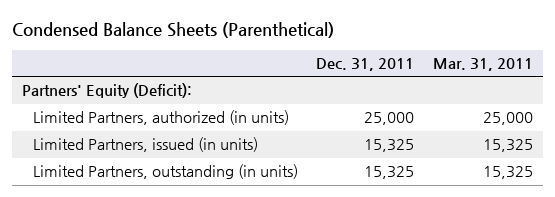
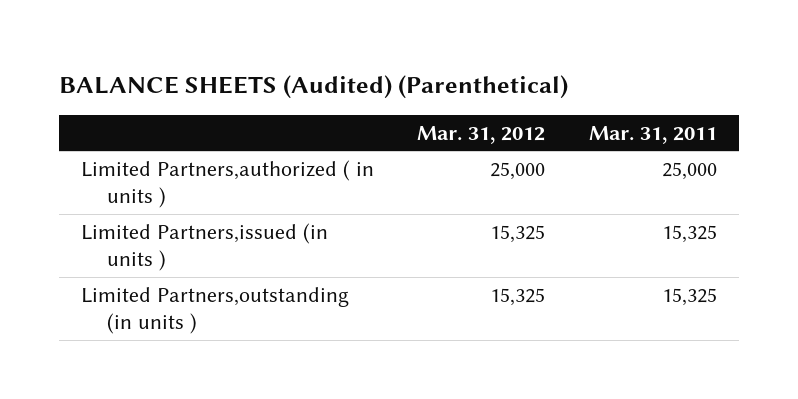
[12,22,335,39] Condensed Balance Sheets (Parenthetical) -> [59,74,569,99] BALANCE SHEETS (Audited) (Parenthetical)
[316,58,415,72] Dec. 31, 2011 -> none
none -> [417,125,546,144] Mar. 31, 2012
[21,83,192,99] Partners' Equity (Deficit): -> none
[32,110,289,126] Limited Partners, authorized (in units) -> [80,159,374,209] Limited Partners,authorized ( in units )
[32,137,258,153] Limited Partners, issued (in units) -> [80,222,328,272] Limited Partners,issued (in units )
[32,164,298,180] Limited Partners, outstanding (in units) -> [80,286,349,335] Limited Partners,outstanding (in units )

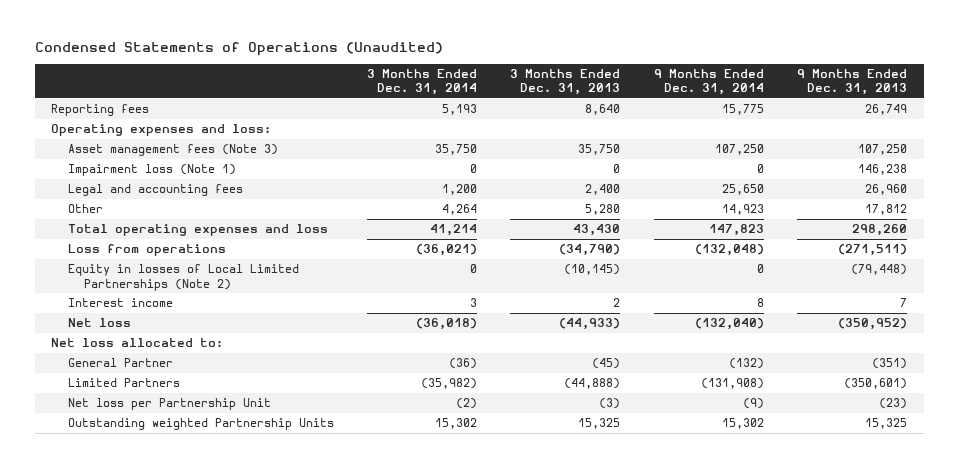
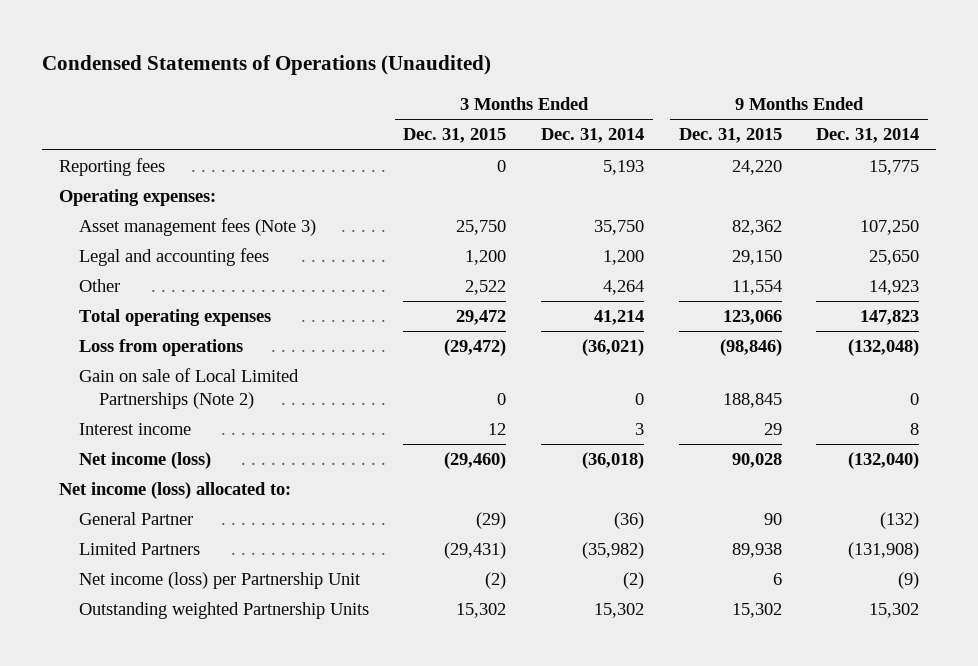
[510,68,621,96] 3 Months Ended Dec. 31, 2013 -> none
[797,68,908,96] 9 Months Ended Dec. 31, 2013 -> none
none -> [403,128,507,144] Dec. 31, 2015
none -> [678,128,782,144] Dec. 31, 2015
[51,124,272,137] Operating expenses and loss: -> [59,189,217,207] Operating expenses:
[67,164,236,177] Impairment loss (Note 1) -> none
[67,224,328,237] Total operating expenses and loss -> [78,309,271,327] Total operating expenses
[67,264,299,291] Equity in losses of Local Limited Partnerships (Note 2) -> [78,368,299,409] Gain on sale of Local Limited Partnerships (Note 2)
[67,318,131,328] Net loss -> [78,452,211,470] Net income (loss)
[51,338,224,348] Net loss allocated to: -> [59,482,292,500] Net income (loss) allocated to:
[67,398,271,411] Net loss per Partnership Unit -> [78,572,361,590] Net income (loss) per Partnership Unit

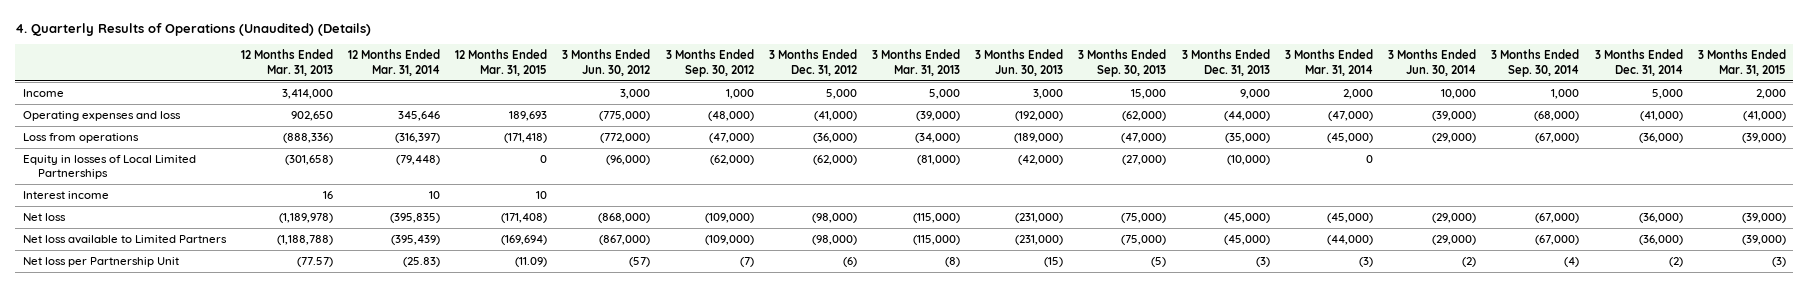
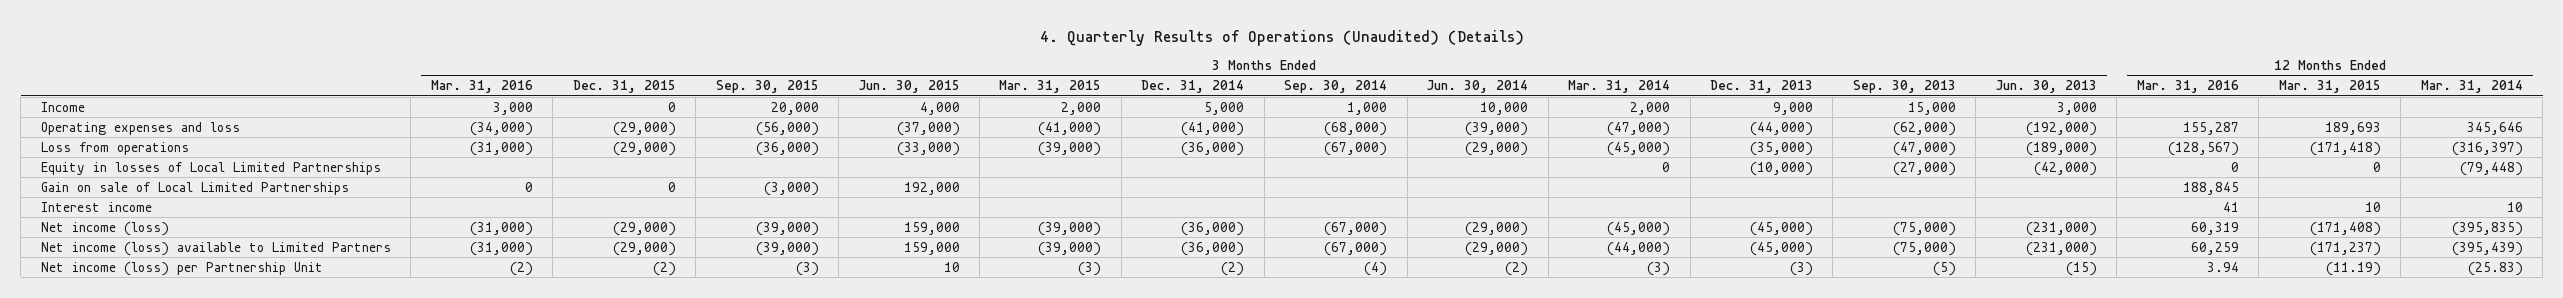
[240,49,333,76] 12 Months Ended Mar. 31, 2013 -> none
[562,49,651,76] 3 Months Ended Jun. 30, 2012 -> none
[665,49,754,77] 3 Months Ended Sep. 30, 2012 -> none
[768,49,857,76] 3 Months Ended Dec. 31, 2012 -> none
[872,49,961,76] 3 Months Ended Mar. 31, 2013 -> none
none -> [430,80,533,94] Mar. 31, 2016
none -> [572,80,676,94] Dec. 31, 2015
none -> [715,80,819,94] Sep. 30, 2015
none -> [858,80,960,94] Jun. 30, 2015
none -> [2136,80,2239,94] Mar. 31, 2016
none -> [40,181,349,195] Gain on sale of Local Limited Partnerships
[22,213,66,222] Net loss -> [40,221,169,236] Net income (loss)
[22,235,227,245] Net loss available to Limited Partners -> [40,241,391,256] Net income (loss) available to Limited Partners
[501,235,548,246] (169,694) -> [2309,241,2381,256] (171,237)
[22,257,179,268] Net loss per Partnership Unit -> [40,261,323,276] Net income (loss) per Partnership Unit
[515,257,548,268] (11.09) -> [2325,261,2381,276] (11.19)

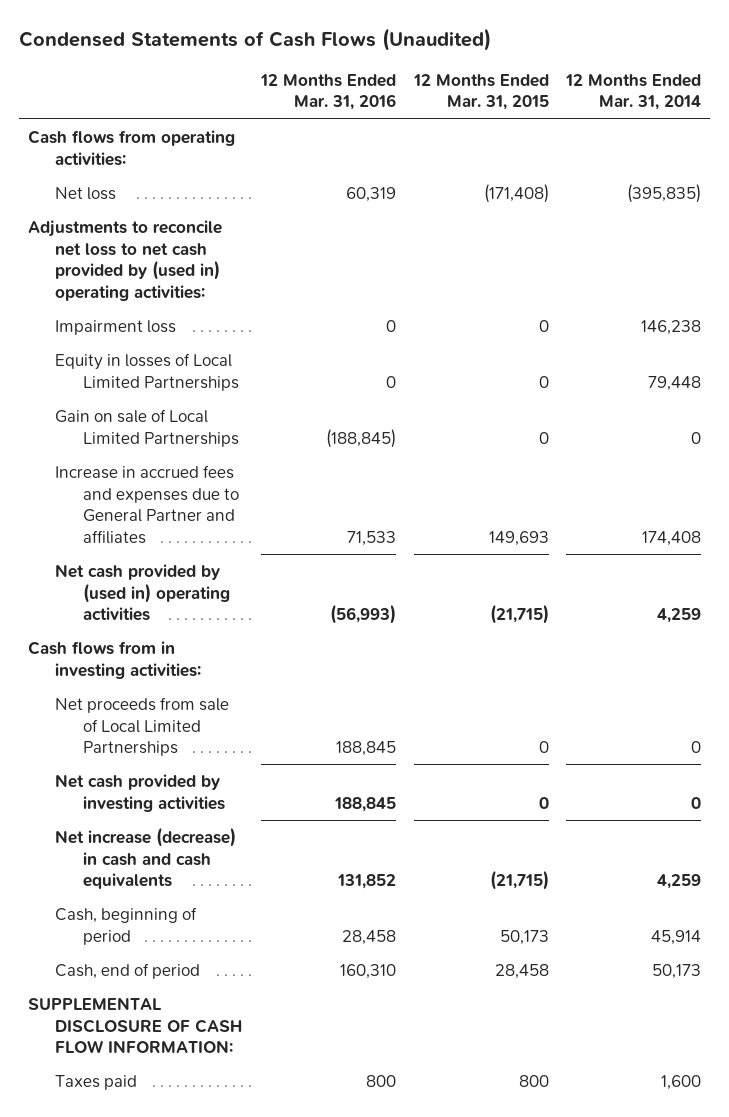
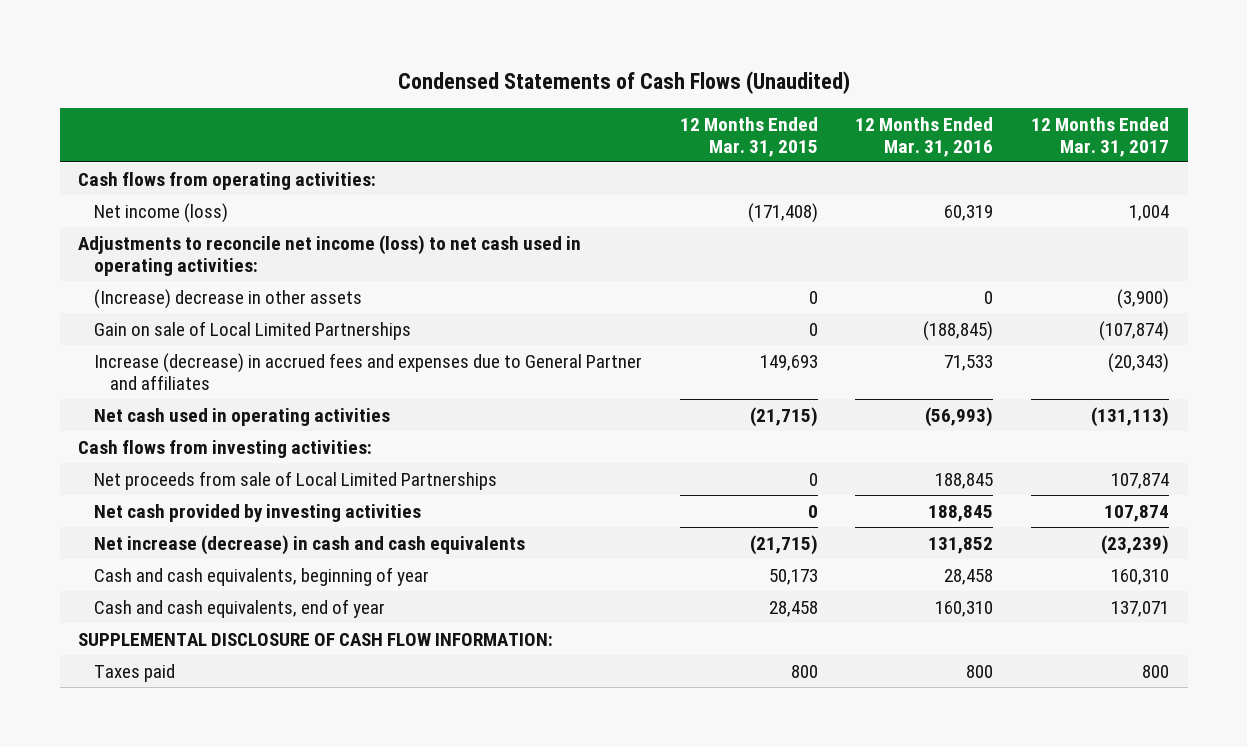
[565,73,702,111] 12 Months Ended Mar. 31, 2014 -> none
none -> [1030,116,1169,157] 12 Months Ended Mar. 31, 2017
[55,319,177,335] Impairment loss -> none
[55,352,239,391] Equity in losses of Local Limited Partnerships -> none
[55,186,117,200] Net loss -> [93,202,228,223] Net income (loss)
[27,219,222,301] Adjustments to reconcile net loss to net cash provided by (used in) operating activities: -> [78,234,582,276] Adjustments to reconcile net income (loss) to net cash used in operating activities:
none -> [93,288,362,309] (Increase) decrease in other assets
[55,464,239,544] Increase in accrued fees and expenses due to General Partner and affiliates -> [93,352,642,390] Increase (decrease) in accrued fees and expenses due to General Partner and affiliates
[55,563,230,622] Net cash provided by (used in) operating activities -> [93,407,390,426] Net cash used in operating activities
[27,640,202,679] Cash flows from in investing activities: -> [78,439,373,458] Cash flows from investing activities:
[55,906,198,945] Cash, beginning of period -> [93,566,429,586] Cash and cash equivalents, beginning of year
[55,962,201,979] Cash, end of period -> [93,598,385,618] Cash and cash equivalents, end of year

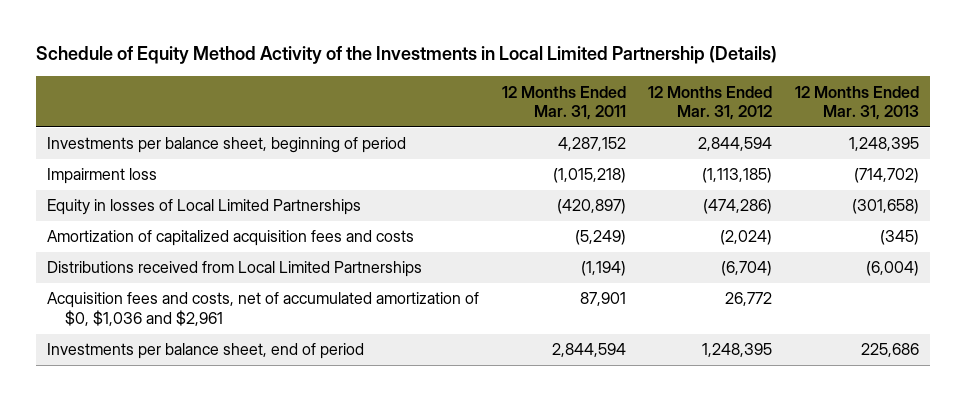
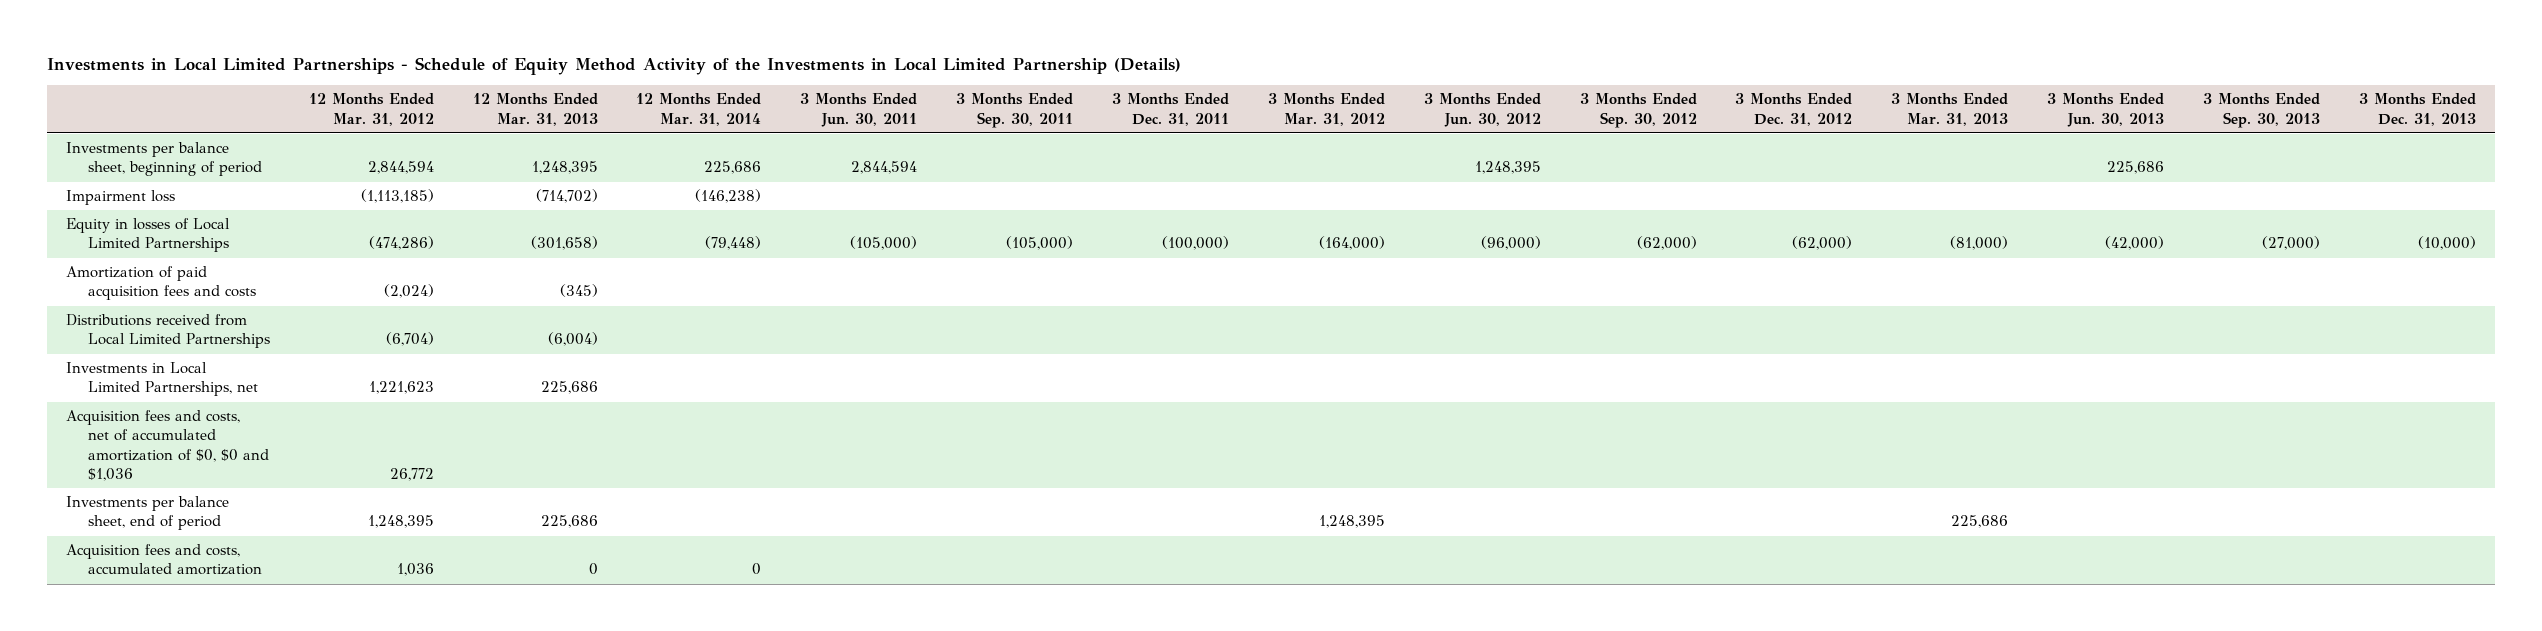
[35,46,777,65] Schedule of Equity Method Activity of the Investments in Local Limited Partnership (Details) -> [46,57,1181,76] Investments in Local Limited Partnerships - Schedule of Equity Method Activity of the Investments in Local Limited Partnership (Details)
[501,85,626,120] 12 Months Ended Mar. 31, 2011 -> none
none -> [636,93,762,126] 12 Months Ended Mar. 31, 2014
none -> [800,93,918,127] 3 Months Ended Jun. 30, 2011
none -> [956,93,1074,128] 3 Months Ended Sep. 30, 2011
none -> [1111,93,1229,126] 3 Months Ended Dec. 31, 2011
none -> [1267,93,1385,126] 3 Months Ended Mar. 31, 2012
none -> [1423,93,1541,127] 3 Months Ended Jun. 30, 2012
none -> [1579,93,1697,128] 3 Months Ended Sep. 30, 2012
none -> [1735,93,1853,126] 3 Months Ended Dec. 31, 2012
none -> [1891,93,2009,126] 3 Months Ended Mar. 31, 2013
none -> [2047,93,2165,127] 3 Months Ended Jun. 30, 2013
none -> [2202,93,2320,128] 3 Months Ended Sep. 30, 2013
none -> [2358,93,2476,126] 3 Months Ended Dec. 31, 2013
[47,230,415,247] Amortization of capitalized acquisition fees and costs -> [66,266,256,301] Amortization of paid acquisition fees and costs
none -> [66,362,258,397] Investments in Local Limited Partnerships, net
[47,292,480,326] Acquisition fees and costs, net of accumulated amortization of $0, $1,036 and $2,961 -> [66,410,269,481] Acquisition fees and costs, net of accumulated amortization of $0, $0 and $1,036
none -> [66,544,262,576] Acquisition fees and costs, accumulated amortization

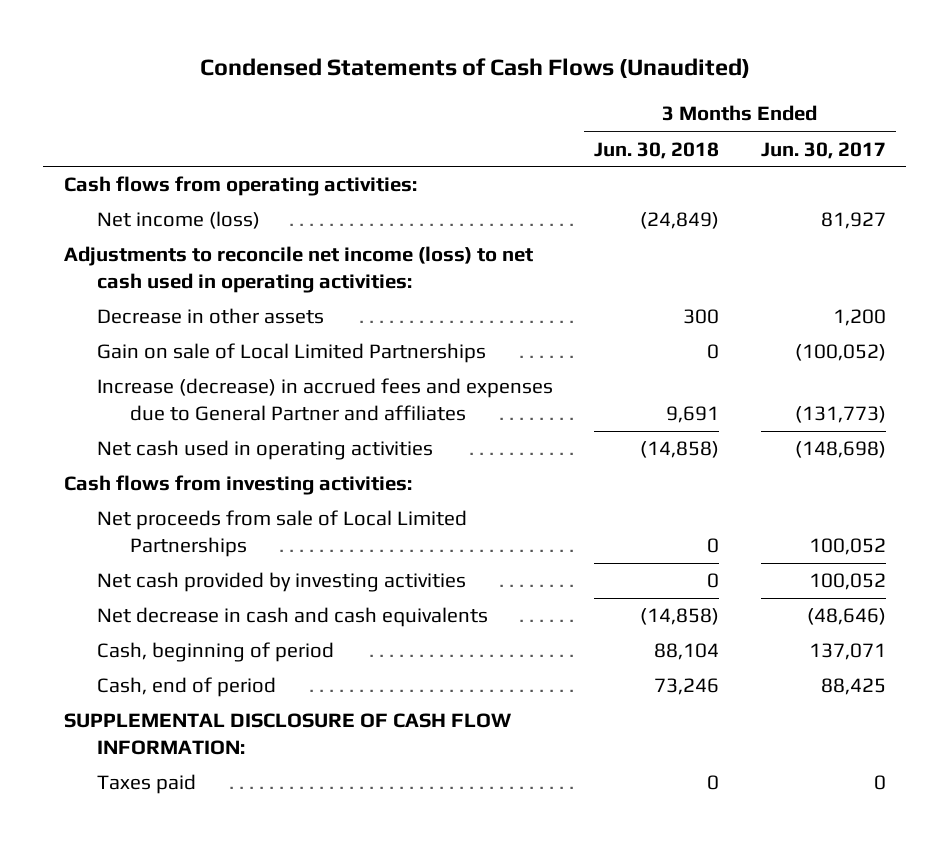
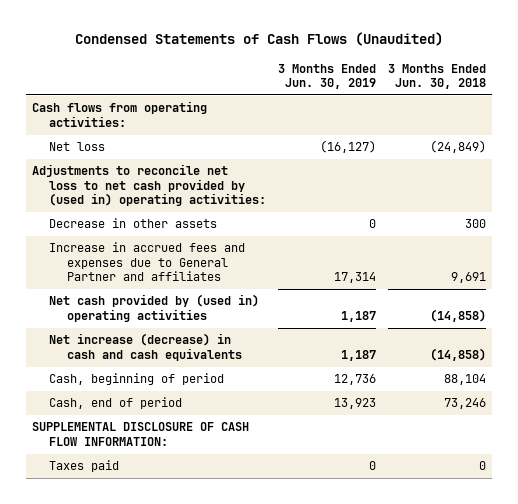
[760,141,886,159] Jun. 30, 2017 -> none
none -> [278,63,377,90] 3 Months Ended Jun. 30, 2019
[96,211,260,230] Net income (loss) -> [49,142,106,152] Net loss
[64,246,534,294] Adjustments to reconcile net income (loss) to net cash used in operating activities: -> [31,164,267,207] Adjustments to reconcile net loss to net cash provided by (used in) operating activities:
[96,343,486,364] Gain on sale of Local Limited Partnerships -> none
[64,475,413,496] Cash flows from investing activities: -> none
[96,510,467,558] Net proceeds from sale of Local Limited Partnerships -> none
[96,572,466,593] Net cash provided by investing activities -> none
[96,378,553,422] Increase (decrease) in accrued fees and expenses due to General Partner and affiliates -> [49,242,246,282] Increase in accrued fees and expenses due to General Partner and affiliates
[96,440,433,461] Net cash used in operating activities -> [49,294,260,322] Net cash provided by (used in) operating activities
[96,607,488,628] Net decrease in cash and cash equivalents -> [49,333,242,361] Net increase (decrease) in cash and cash equivalents

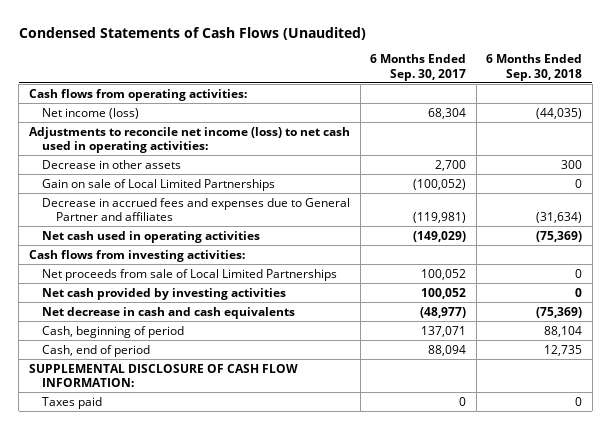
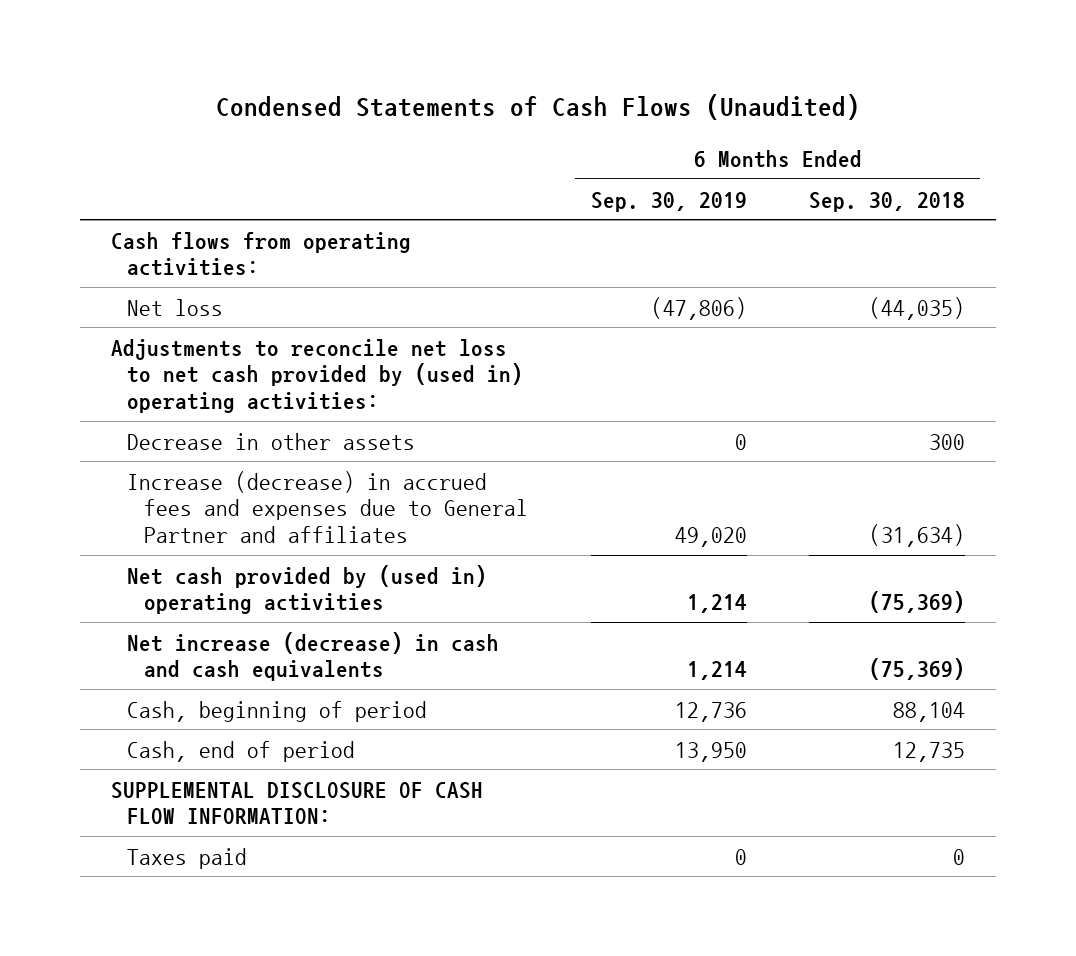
[370,54,467,81] 6 Months Ended Sep. 30, 2017 -> none
none -> [590,191,747,212] Sep. 30, 2019
[42,107,140,119] Net income (loss) -> [127,298,224,316] Net loss
[28,126,350,154] Adjustments to reconcile net income (loss) to net cash used in operating activities: -> [110,338,524,414] Adjustments to reconcile net loss to net cash provided by (used in) operating activities:
[42,178,276,191] Gain on sale of Local Limited Partnerships -> none
[28,249,245,262] Cash flows from investing activities: -> none
[42,268,338,281] Net proceeds from sale of Local Limited Partnerships -> none
[42,287,287,300] Net cash provided by investing activities -> none
[42,197,351,222] Decrease in accrued fees and expenses due to General Partner and affiliates -> [127,470,529,544] Increase (decrease) in accrued fees and expenses due to General Partner and affiliates
[42,230,261,243] Net cash used in operating activities -> [127,564,488,615] Net cash provided by (used in) operating activities
[42,306,296,319] Net decrease in cash and cash equivalents -> [127,631,500,682] Net increase (decrease) in cash and cash equivalents

